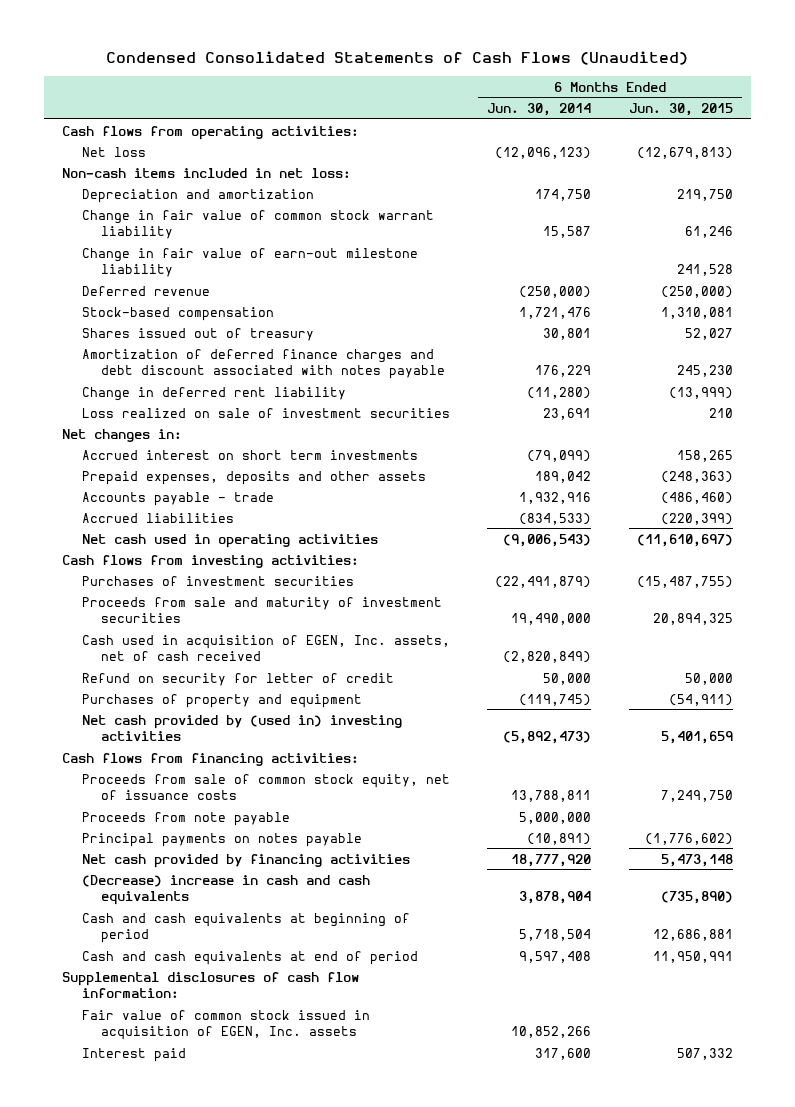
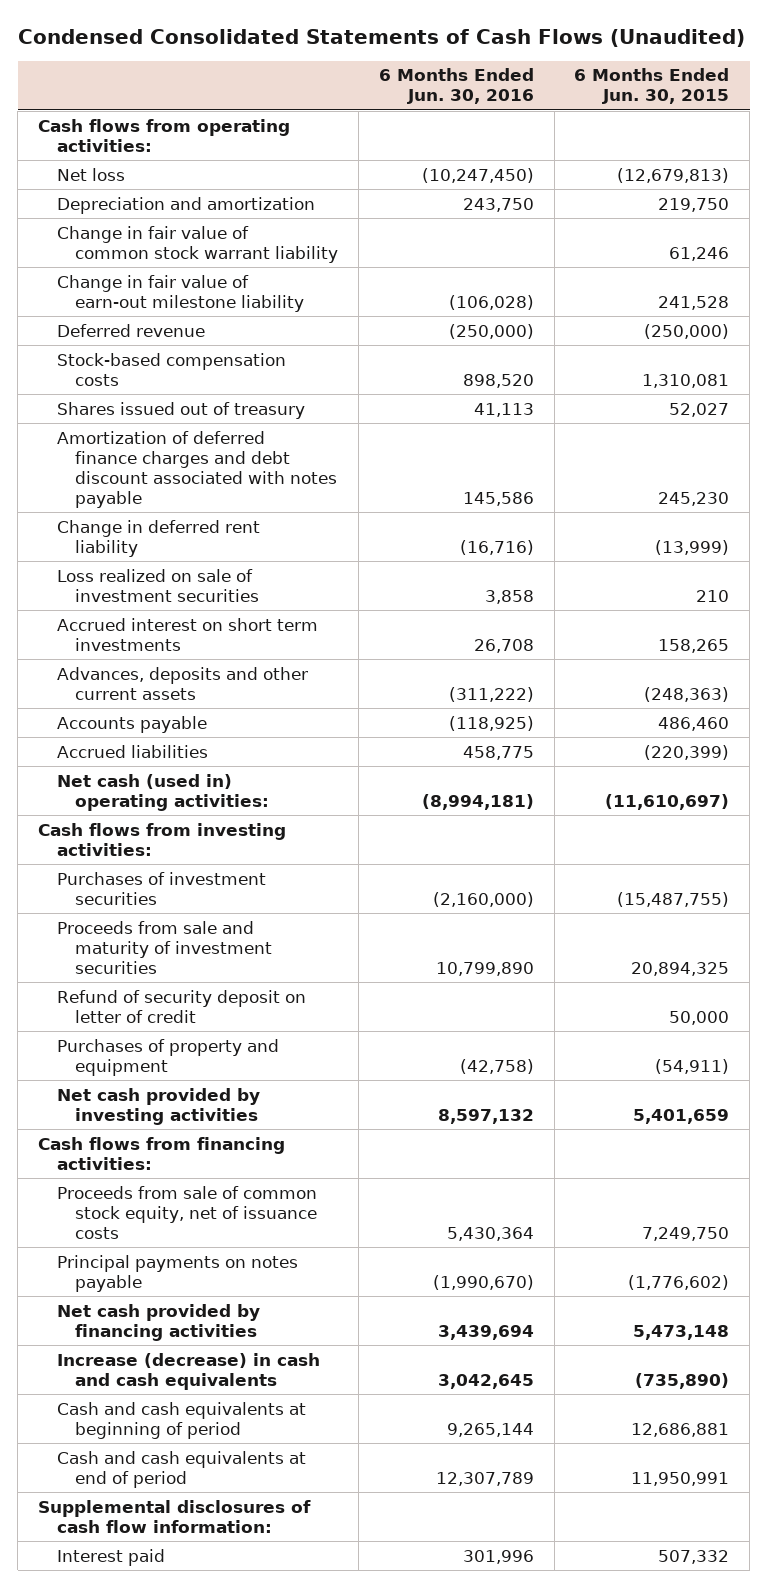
[487,103,592,117] Jun. 30, 2014 -> none
none -> [378,68,534,105] 6 Months Ended Jun. 30, 2016
[62,167,352,178] Non-cash items included in net loss: -> none
[81,306,274,321] Stock-based compensation -> [56,352,286,386] Stock-based compensation costs
[62,428,183,442] Net changes in: -> none
[81,470,426,485] Prepaid expenses, deposits and other assets -> [56,666,308,700] Advances, deposits and other current assets
[81,491,274,506] Accounts payable - trade -> [56,715,207,733] Accounts payable
[660,491,733,504] (486,460) -> [658,716,730,731] 486,460
[81,533,378,548] Net cash used in operating activities -> [56,773,270,811] Net cash (used in) operating activities:
[81,634,450,661] Cash used in acquisition of EGEN, Inc. assets, net of cash received -> none
[81,672,394,686] Refund on security for letter of credit -> [56,989,306,1023] Refund of security deposit on letter of credit
[81,714,402,741] Net cash provided by (used in) investing activities -> [56,1087,260,1125] Net cash provided by investing activities
[81,811,290,826] Proceeds from note payable -> none
[81,874,370,905] (Decrease) increase in cash and cash equivalents -> [56,1352,320,1390] Increase (decrease) in cash and cash equivalents
[81,1009,370,1040] Fair value of common stock issued in acquisition of EGEN, Inc. assets -> none

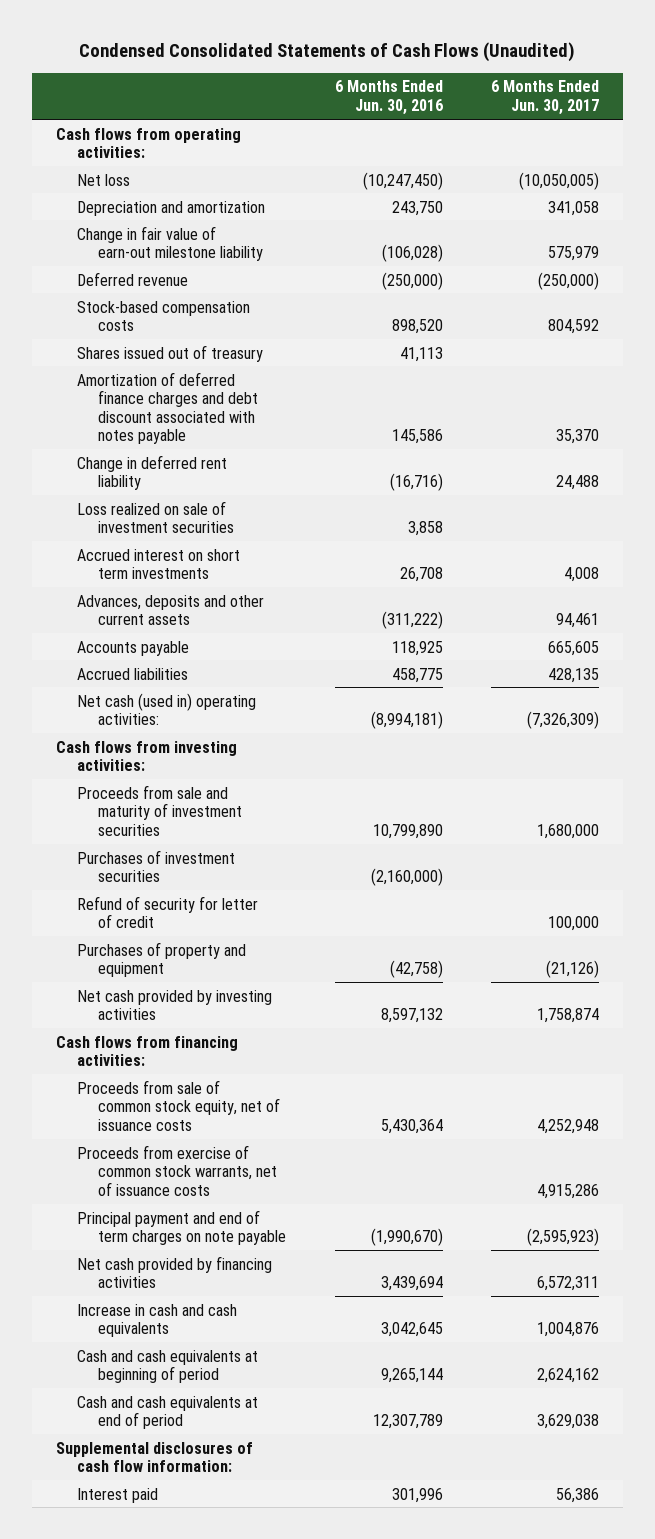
[574,68,730,105] 6 Months Ended Jun. 30, 2015 -> none
none -> [491,80,600,116] 6 Months Ended Jun. 30, 2017
[56,225,339,263] Change in fair value of common stock warrant liability -> none
[448,715,534,731] (118,925) -> [391,640,443,656] 118,925
[56,871,266,905] Purchases of investment securities -> [76,849,235,883] Purchases of investment securities
[56,989,306,1023] Refund of security deposit on letter of credit -> [76,895,258,929] Refund of security for letter of credit
none -> [76,1144,278,1196] Proceeds from exercise of common stock warrants, net of issuance costs
[56,1254,298,1292] Principal payments on notes payable -> [76,1209,287,1246] Principal payment and end of term charges on note payable
[56,1352,320,1390] Increase (decrease) in cash and cash equivalents -> [76,1303,237,1338] Increase in cash and cash equivalents

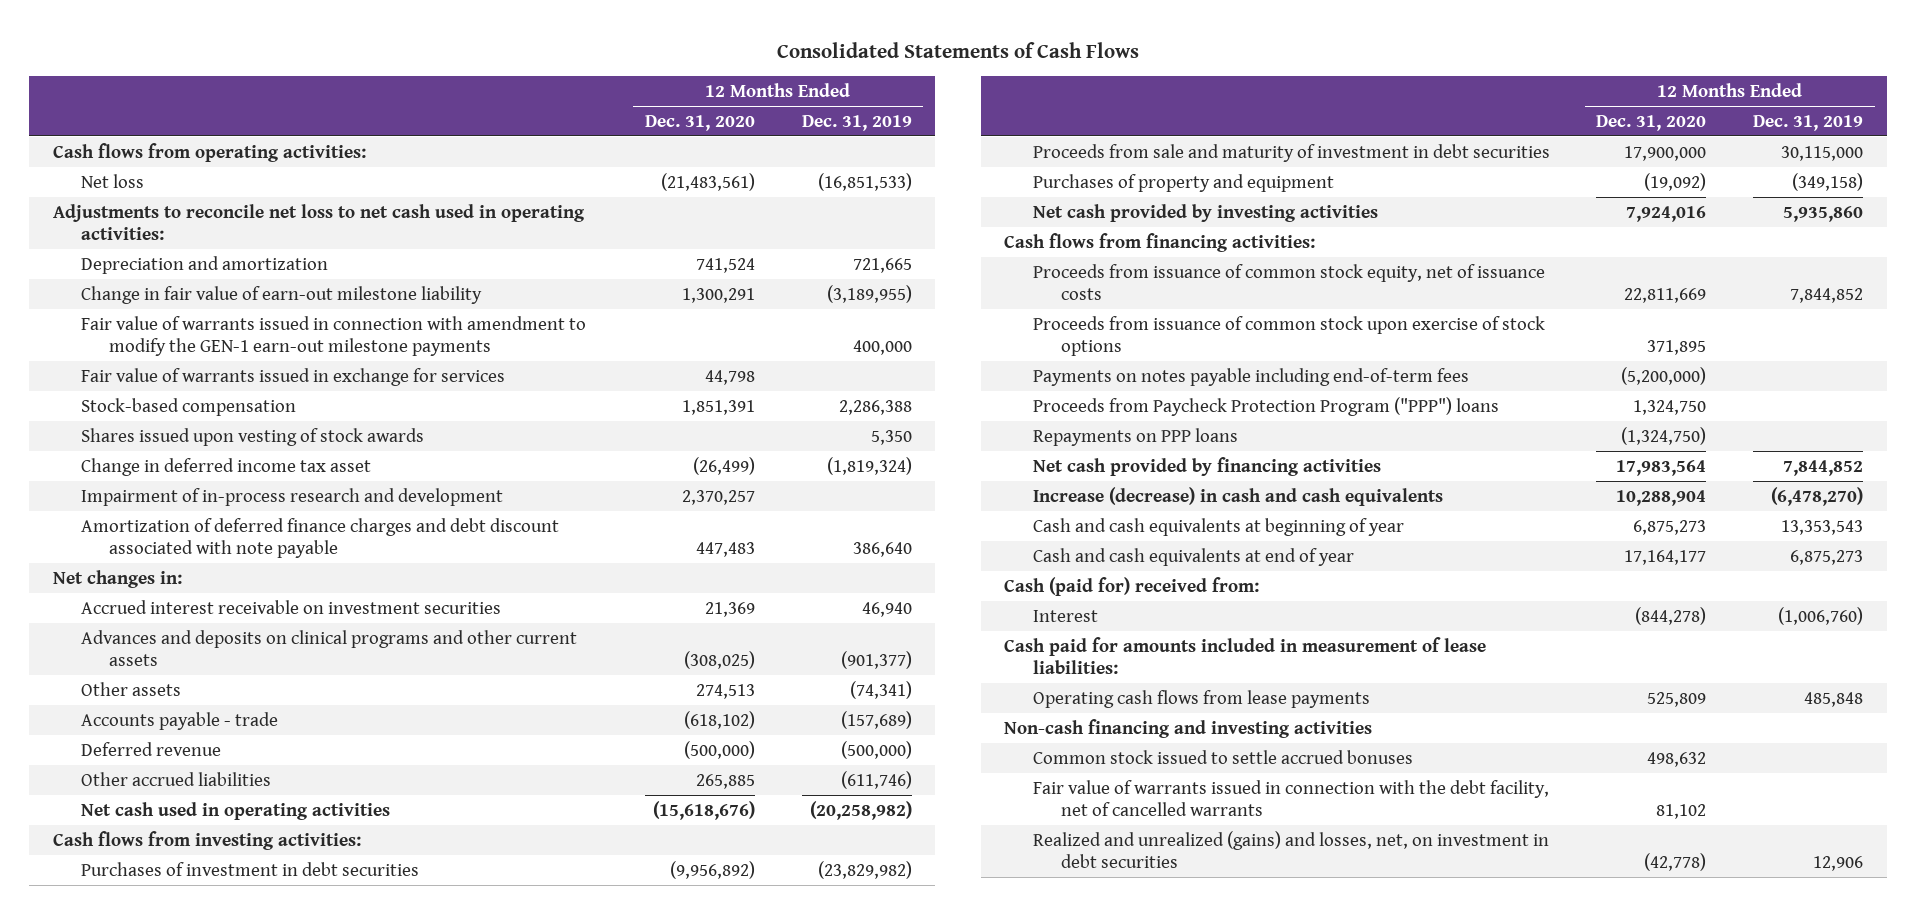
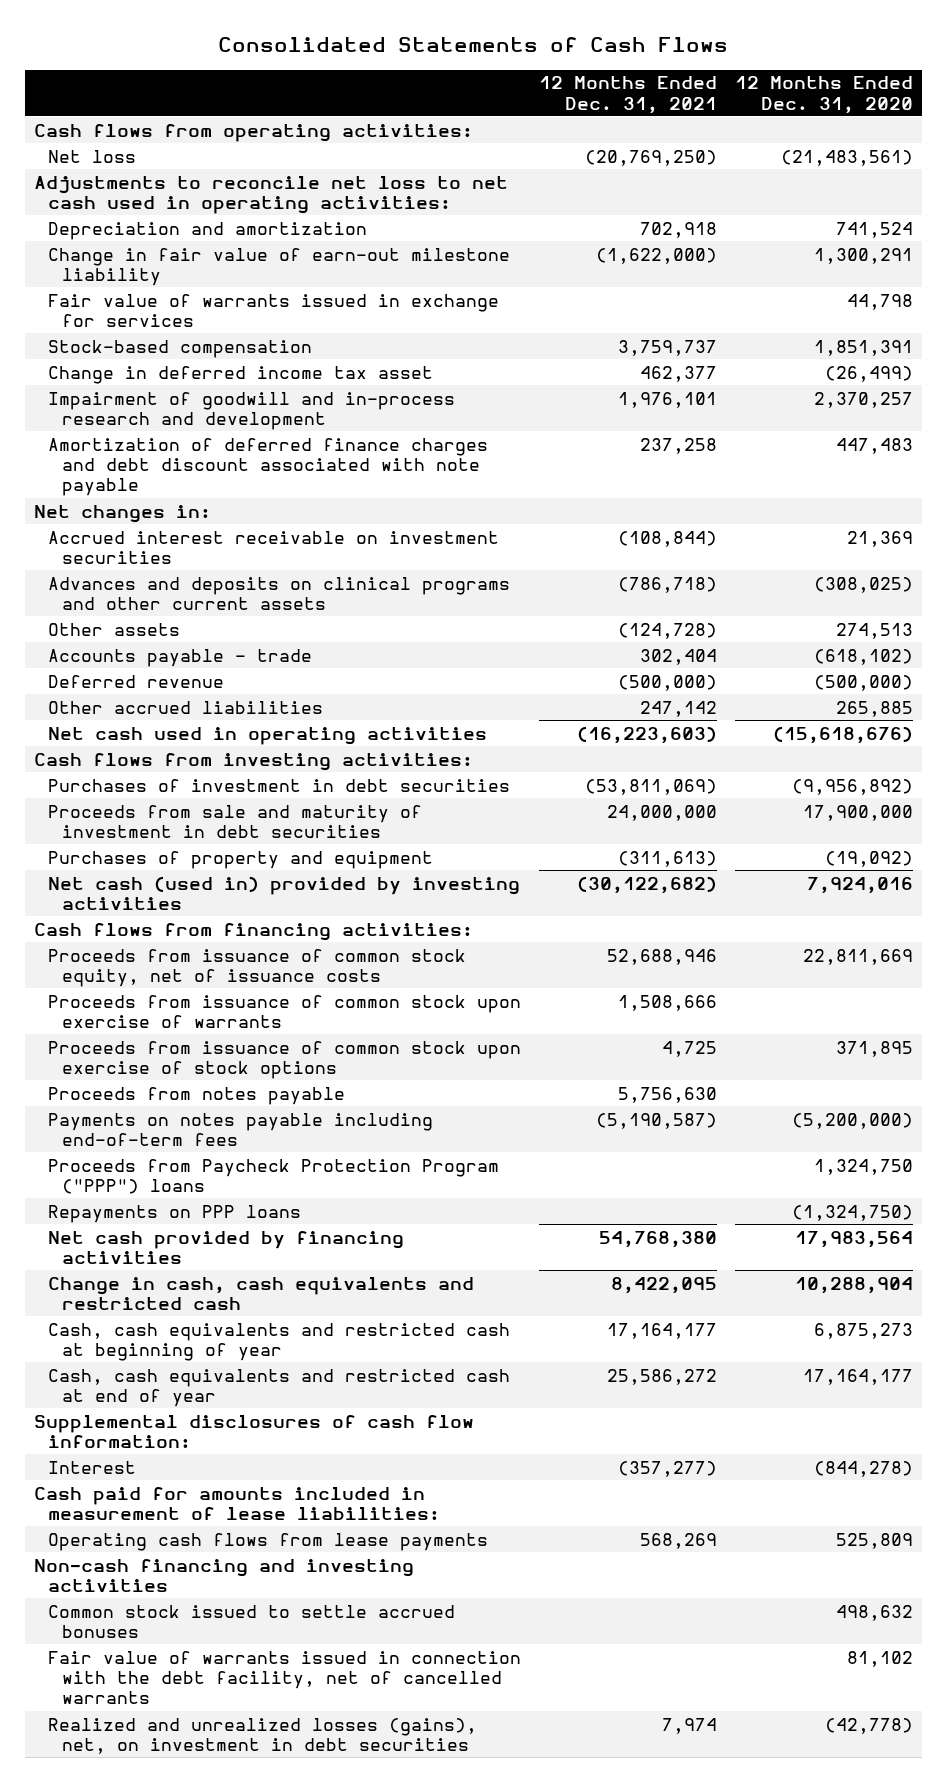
[801,114,912,131] Dec. 31, 2019 -> none
none -> [538,76,717,114] 12 Months Ended Dec. 31, 2021
[80,315,586,356] Fair value of warrants issued in connection with amendment to modify the GEN-1 earn-out milestone payments -> none
[80,427,424,446] Shares issued upon vesting of stock awards -> none
[80,487,503,506] Impairment of in-process research and development -> [47,391,455,431] Impairment of goodwill and in-process research and development
[1032,203,1378,222] Net cash provided by investing activities -> [47,875,520,911] Net cash (used in) provided by investing activities
none -> [47,994,521,1029] Proceeds from issuance of common stock upon exercise of warrants
none -> [47,1086,345,1105] Proceeds from notes payable
[1004,576,1260,596] Cash (paid for) received from: -> none
[1032,486,1443,506] Increase (decrease) in cash and cash equivalents -> [47,1276,474,1311] Change in cash, cash equivalents and restricted cash
[1032,517,1404,536] Cash and cash equivalents at beginning of year -> [47,1322,510,1362] Cash, cash equivalents and restricted cash at beginning of year
[1032,547,1354,566] Cash and cash equivalents at end of year -> [47,1368,510,1408] Cash, cash equivalents and restricted cash at end of year
none -> [33,1414,474,1449] Supplemental disclosures of cash flow information:
[1032,830,1549,868] Realized and unrealized (gains) and losses, net, on investment in debt securities -> [47,1717,477,1755] Realized and unrealized losses (gains), net, on investment in debt securities

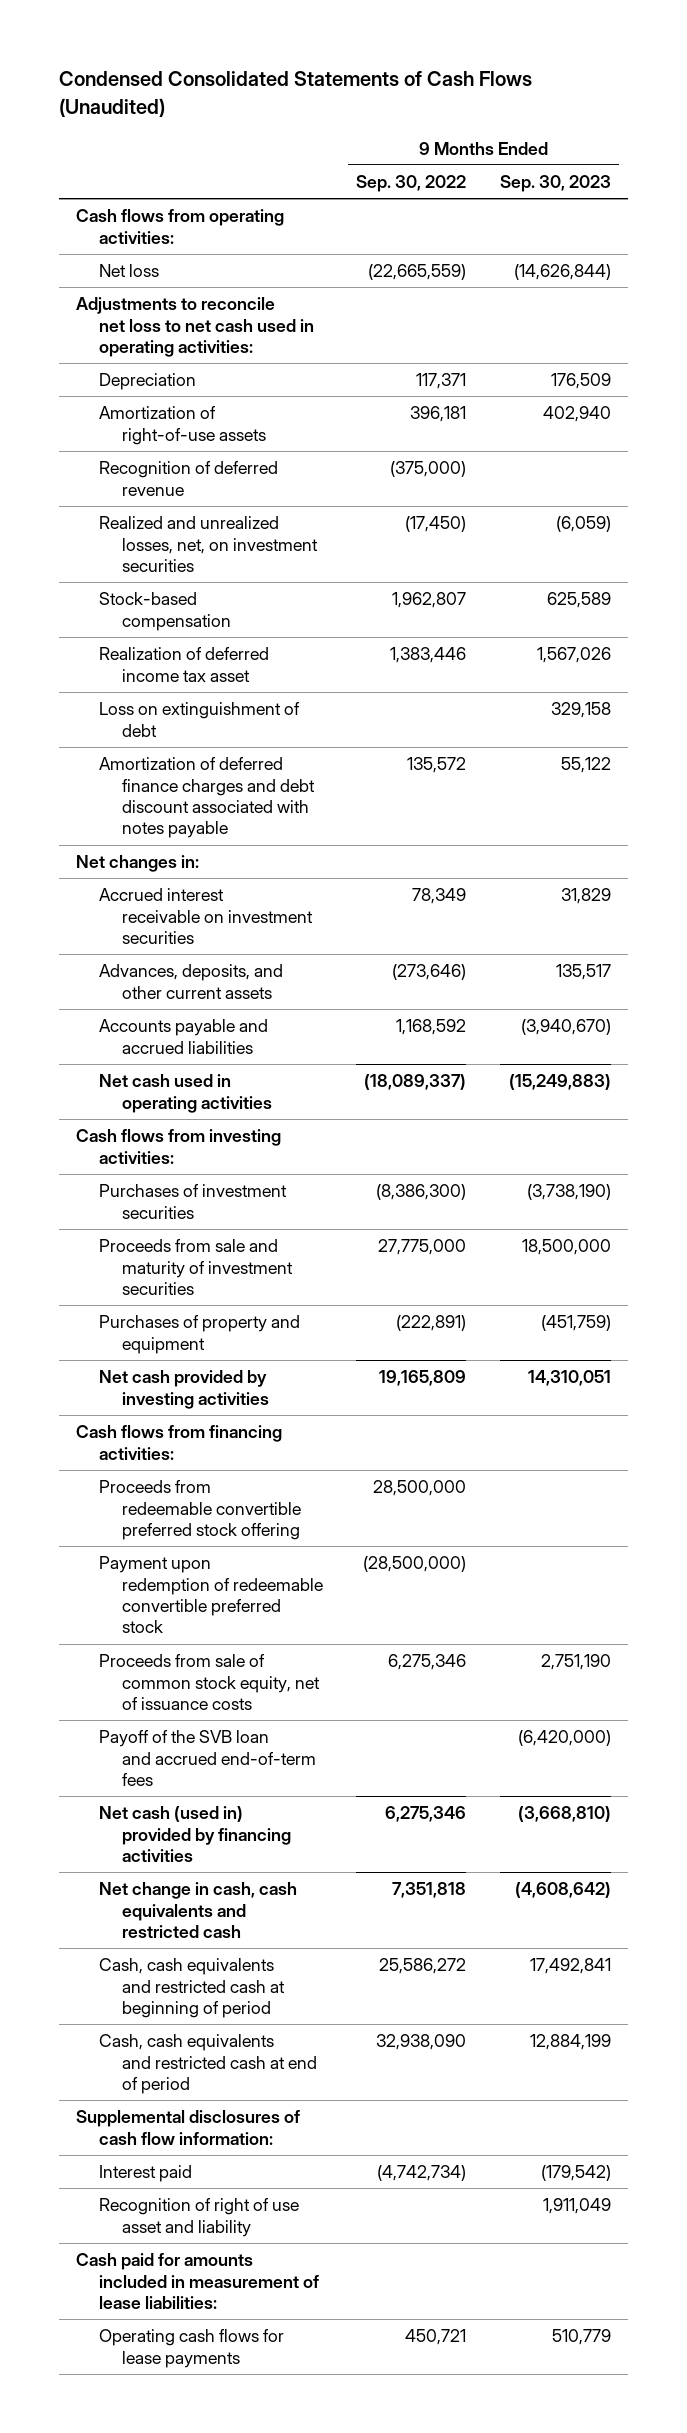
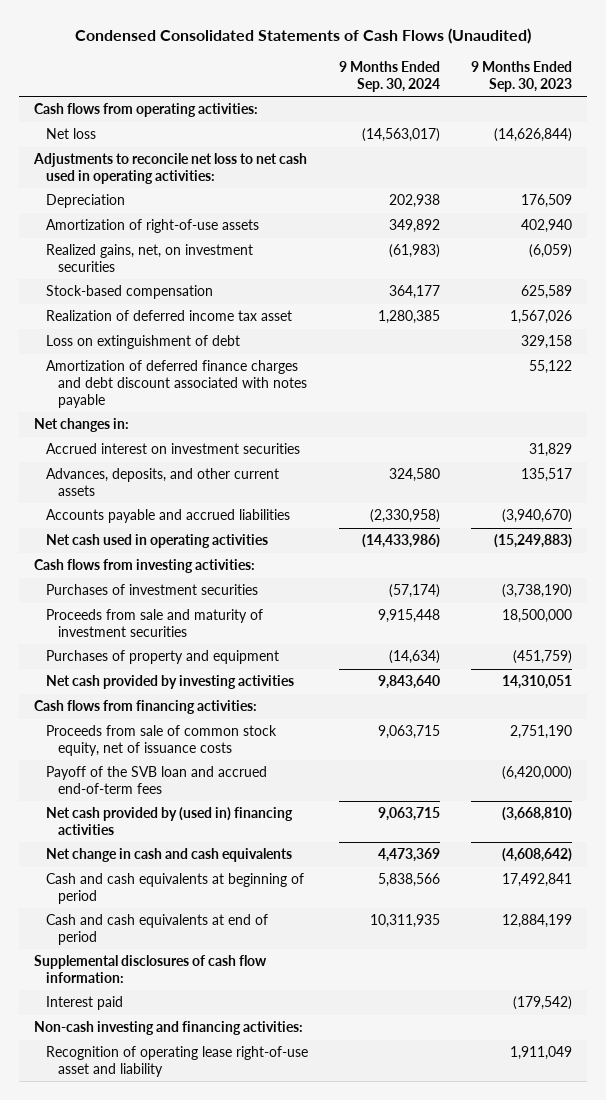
[356,175,467,193] Sep. 30, 2022 -> none
none -> [338,61,440,92] 9 Months Ended Sep. 30, 2024
[98,461,278,496] Recognition of deferred revenue -> none
[98,516,318,572] Realized and unrealized losses, net, on investment securities -> [46,244,254,272] Realized gains, net, on investment securities
[98,888,313,944] Accrued interest receivable on investment securities -> [46,443,301,455] Accrued interest on investment securities
[98,1480,301,1540] Proceeds from redeemable convertible preferred stock offering -> none
[98,1556,323,1634] Payment upon redemption of redeemable convertible preferred stock -> none
[98,1806,291,1862] Net cash (used in) provided by financing activities -> [46,807,294,835] Net cash provided by (used in) financing activities
[98,1882,297,1938] Net change in cash, cash equivalents and restricted cash -> [46,848,293,863] Net change in cash and cash equivalents
[98,1958,285,2018] Cash, cash equivalents and restricted cash at beginning of period -> [46,873,305,904] Cash and cash equivalents at beginning of period
[98,2034,317,2094] Cash, cash equivalents and restricted cash at end of period -> [46,914,269,945] Cash and cash equivalents at end of period
[75,2253,319,2309] Cash paid for amounts included in measurement of lease liabilities: -> none
[98,2329,284,2368] Operating cash flows for lease payments -> none
none -> [34,1021,304,1036] Non-cash investing and financing activities:
[98,2198,299,2237] Recognition of right of use asset and liability -> [46,1046,309,1077] Recognition of operating lease right-of-use asset and liability

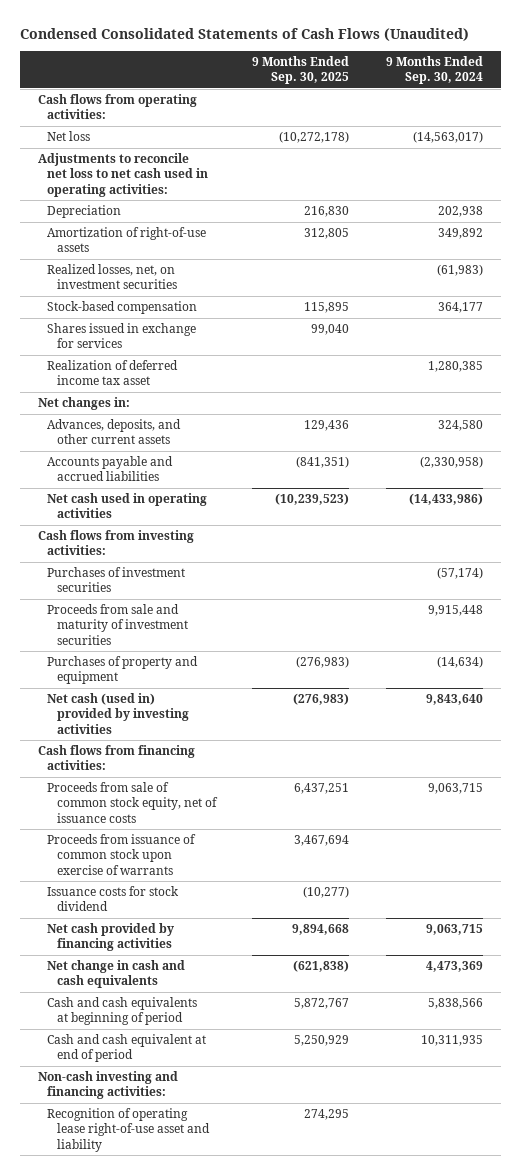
[470,61,572,92] 9 Months Ended Sep. 30, 2023 -> none
none -> [252,56,350,85] 9 Months Ended Sep. 30, 2025
[46,244,254,272] Realized gains, net, on investment securities -> [47,264,177,290] Realized losses, net, on investment securities
none -> [47,323,197,349] Shares issued in exchange for services
[46,335,241,350] Loss on extinguishment of debt -> none
[46,360,307,408] Amortization of deferred finance charges and debt discount associated with notes payable -> none
[46,443,301,455] Accrued interest on investment securities -> none
[46,675,295,690] Net cash provided by investing activities -> [47,693,189,734] Net cash (used in) provided by investing activities
[46,766,268,794] Payoff of the SVB loan and accrued end-of-term fees -> none
none -> [47,834,197,875] Proceeds from issuance of common stock upon exercise of warrants
none -> [47,886,180,912] Issuance costs for stock dividend
[46,807,294,835] Net cash provided by (used in) financing activities -> [47,923,175,952] Net cash provided by financing activities
[34,955,268,983] Supplemental disclosures of cash flow information: -> none
[46,996,124,1011] Interest paid -> none
[46,914,269,945] Cash and cash equivalents at end of period -> [47,1034,207,1063] Cash and cash equivalent at end of period

